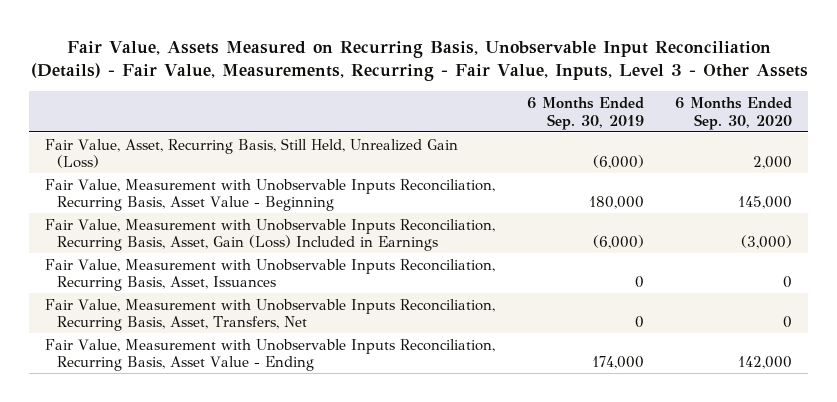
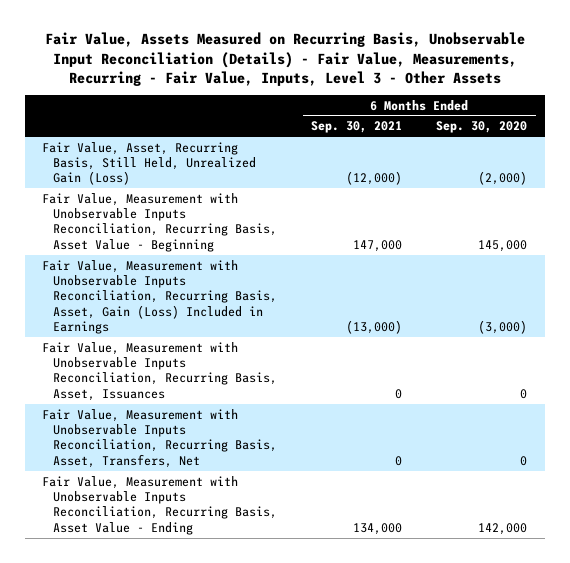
[526,97,644,130] 6 Months Ended Sep. 30, 2019 -> none
none -> [311,121,403,134] Sep. 30, 2021
[752,156,792,170] 2,000 -> [478,171,528,186] (2,000)

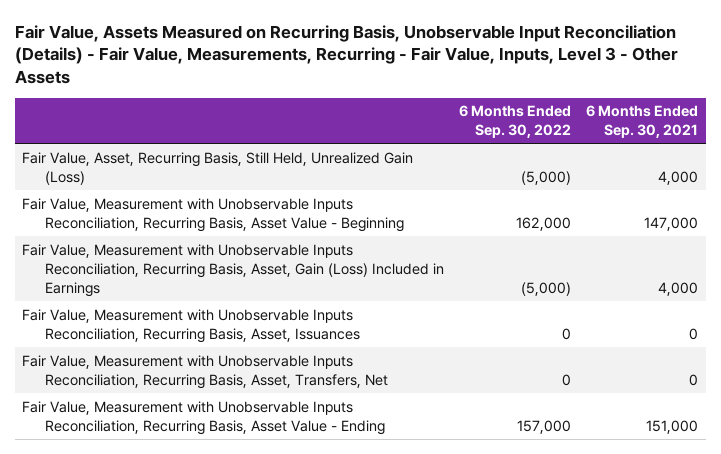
[436,121,528,134] Sep. 30, 2020 -> none
none -> [459,105,572,139] 6 Months Ended Sep. 30, 2022
[346,171,403,186] (12,000) -> [658,170,699,185] 4,000
[346,320,403,335] (13,000) -> [658,281,699,296] 4,000
[353,522,403,535] 134,000 -> [646,419,699,434] 151,000

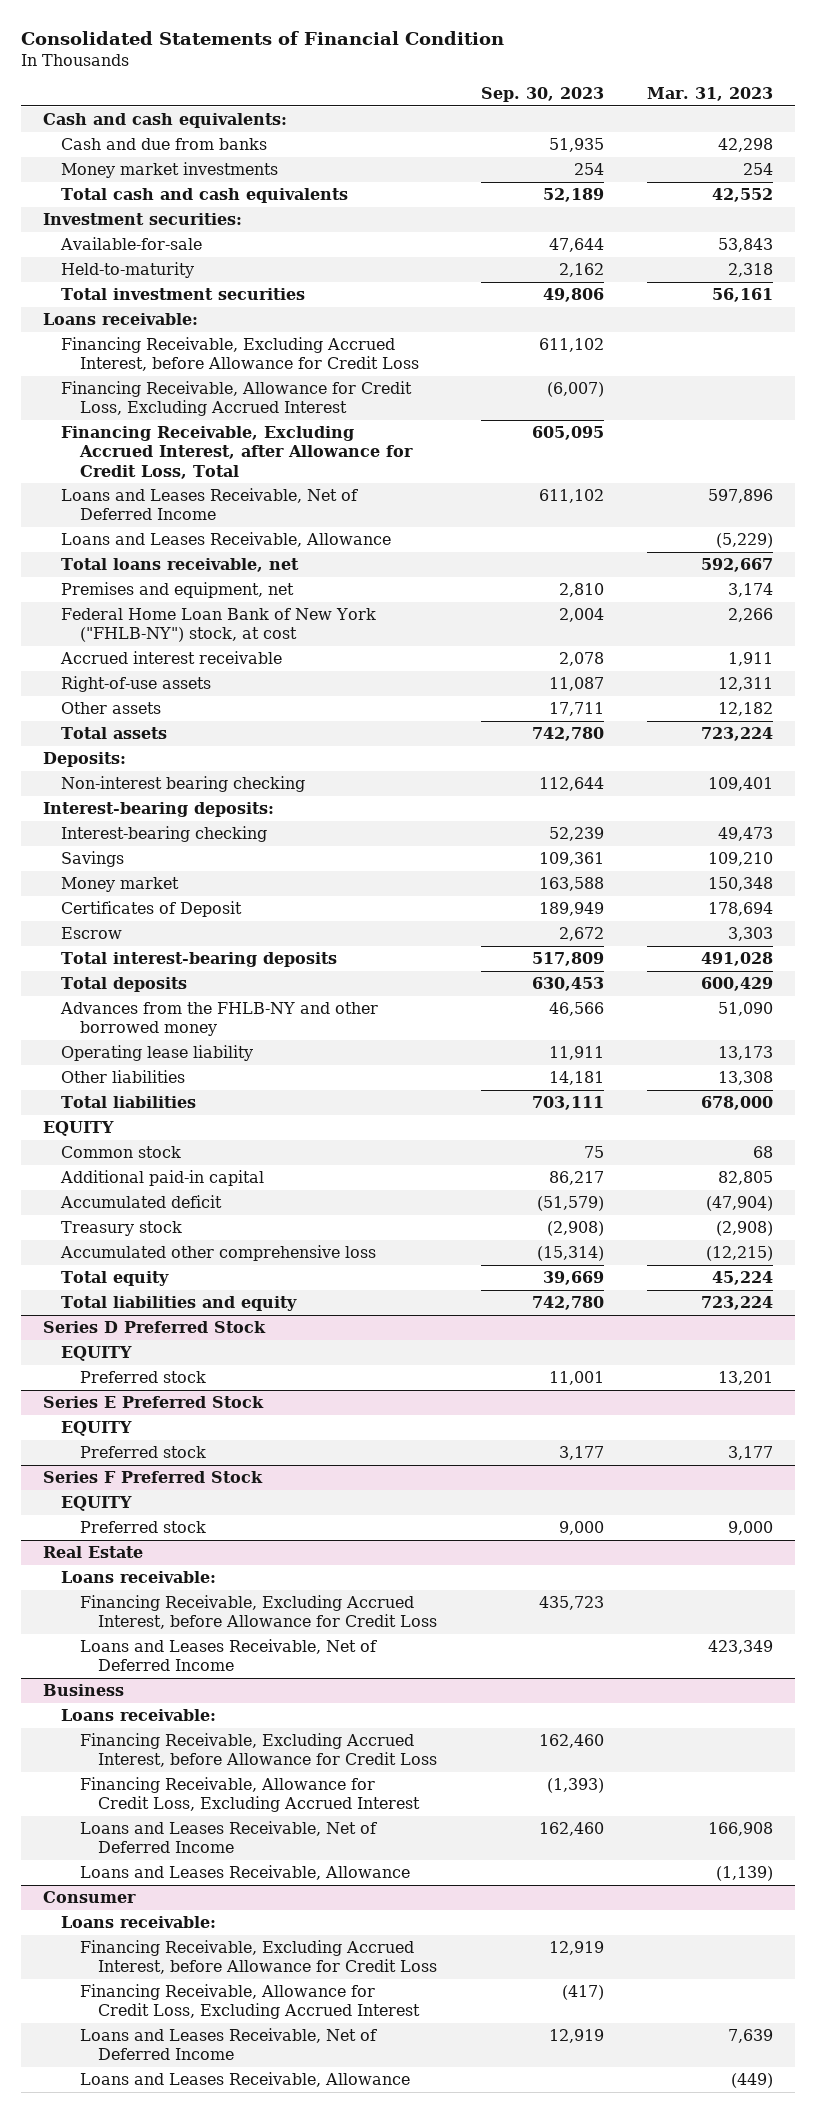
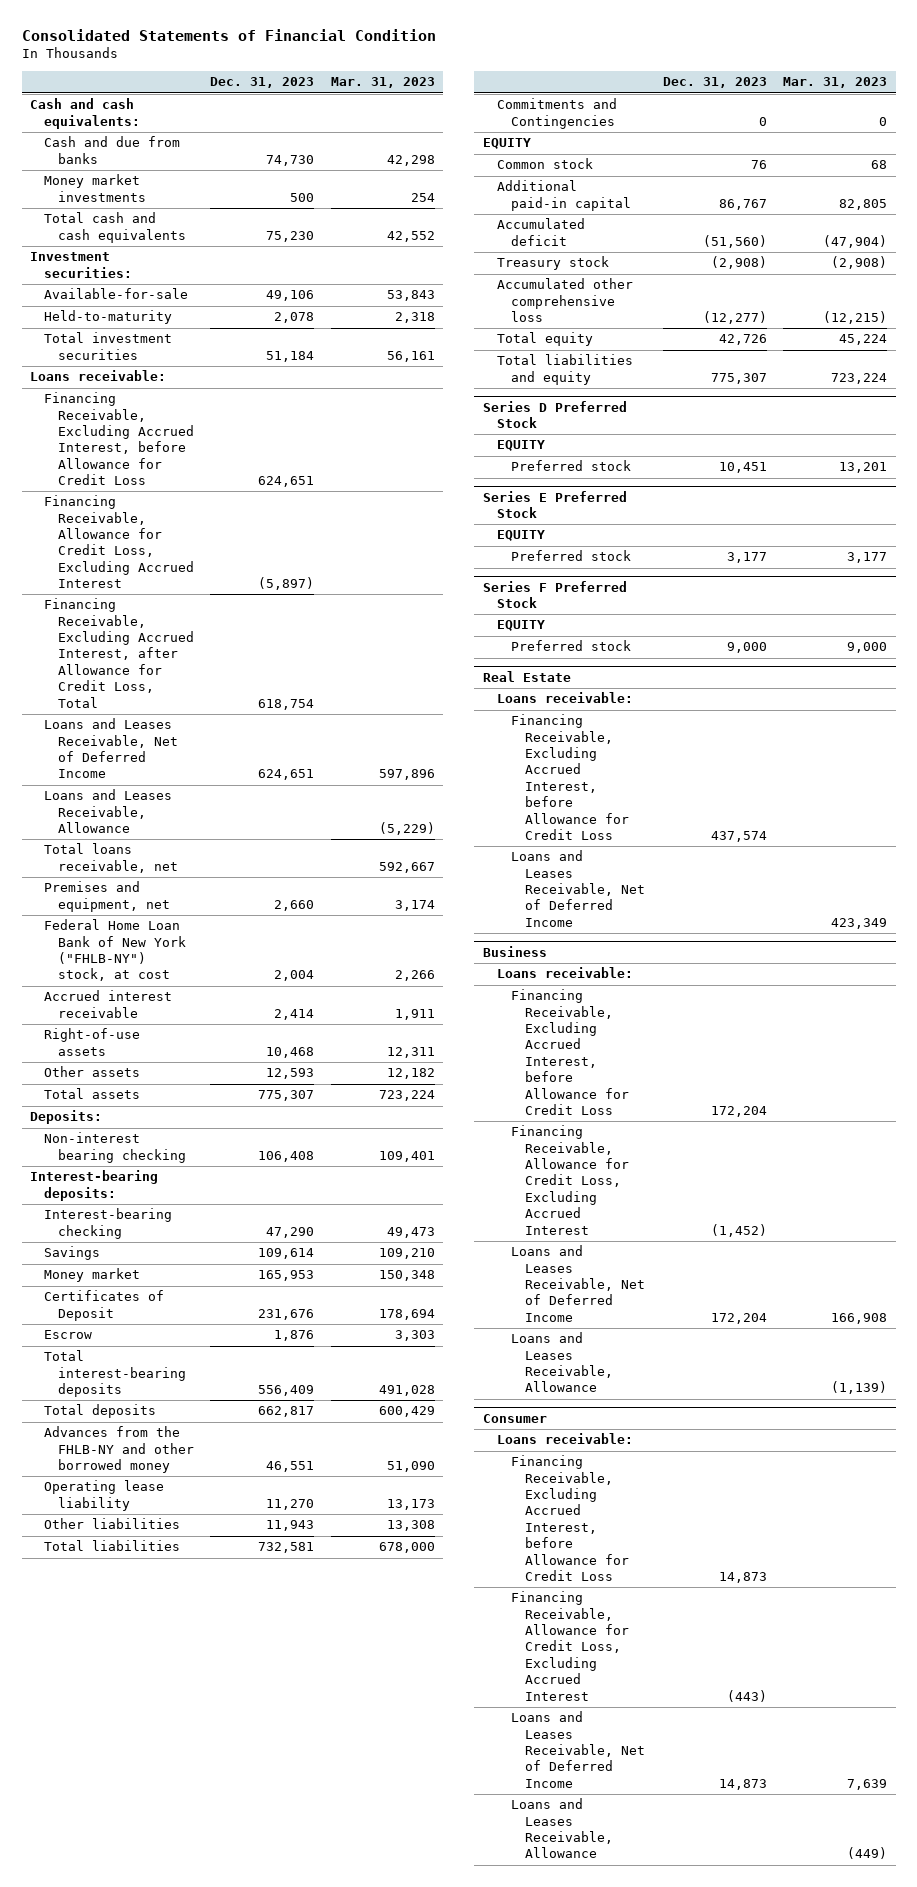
[480,86,604,102] Sep. 30, 2023 -> none
none -> [210,77,315,89] Dec. 31, 2023
none -> [496,98,617,129] Commitments and Contingencies

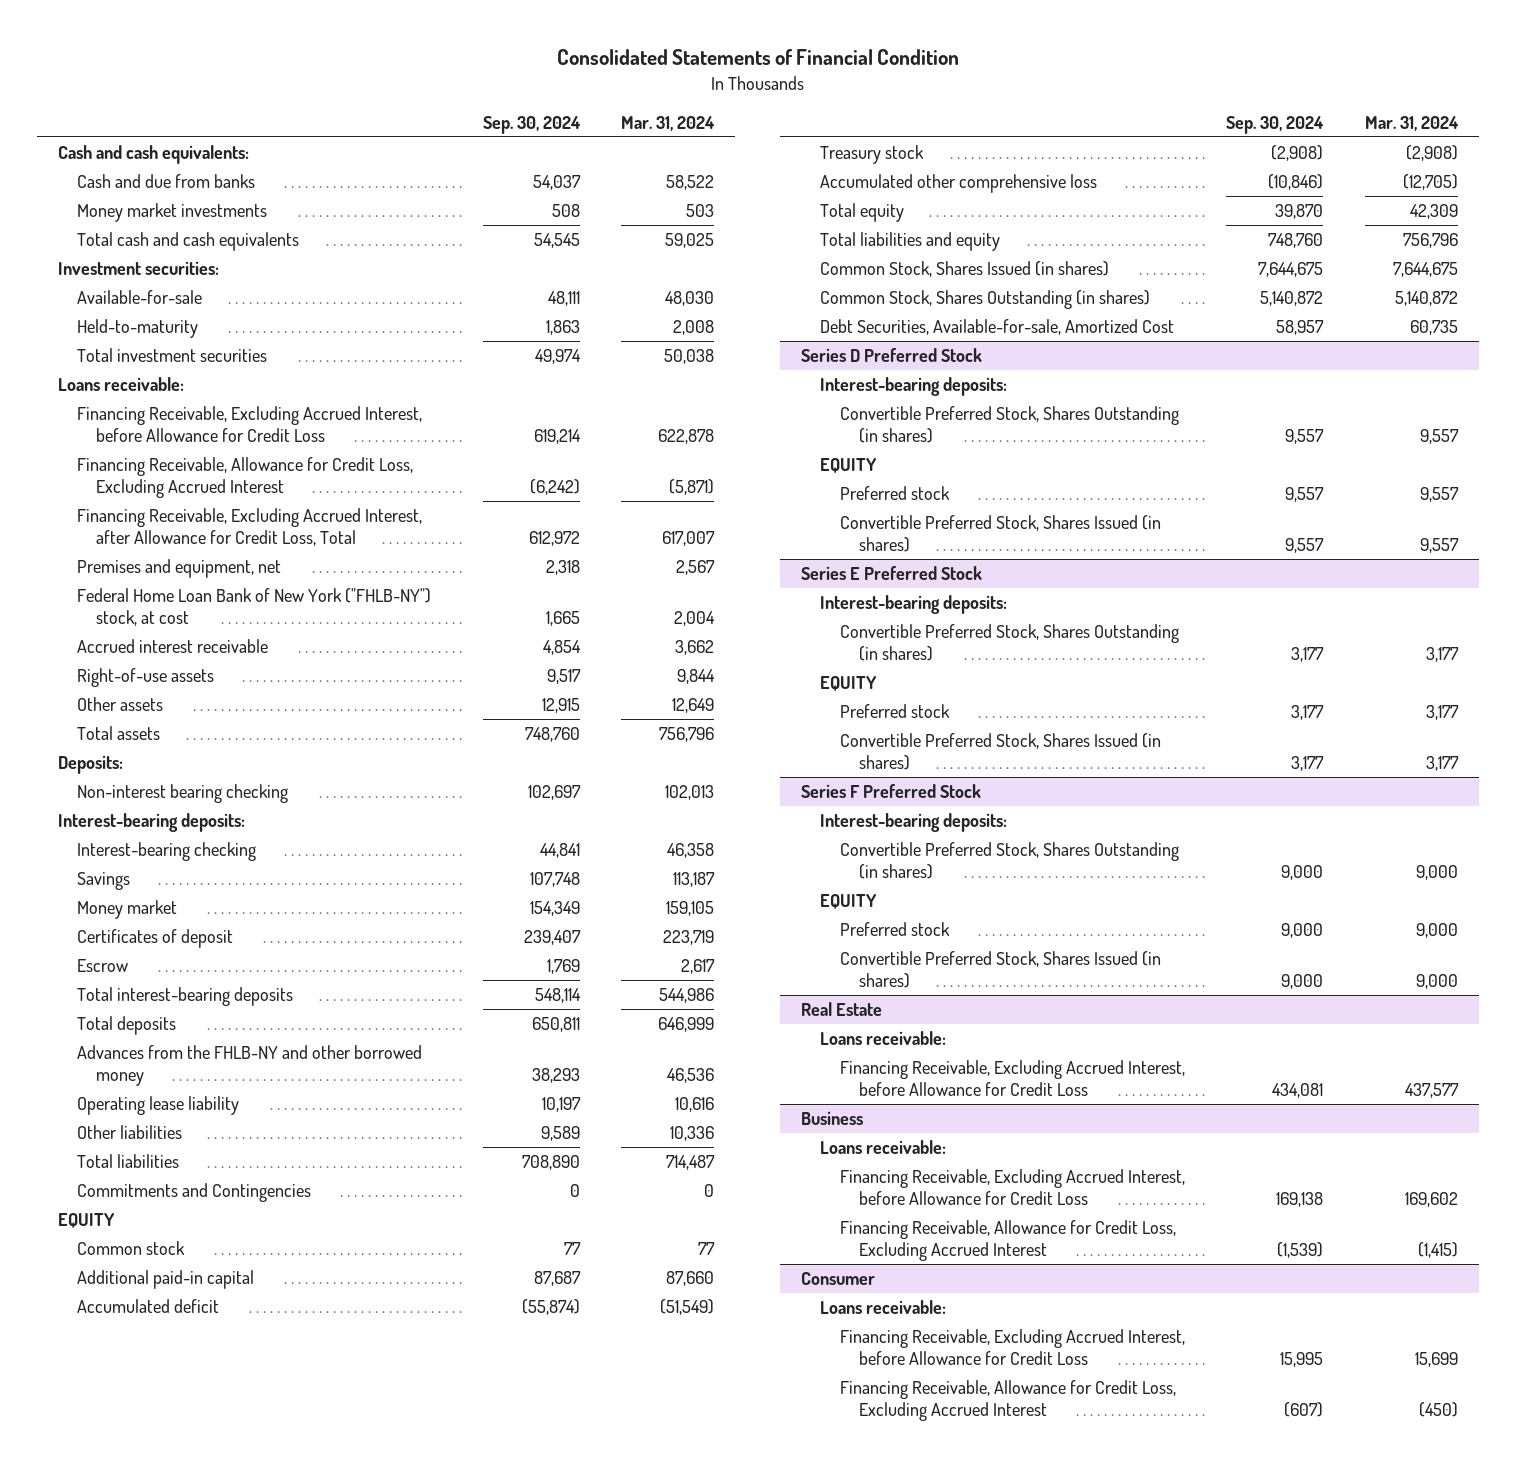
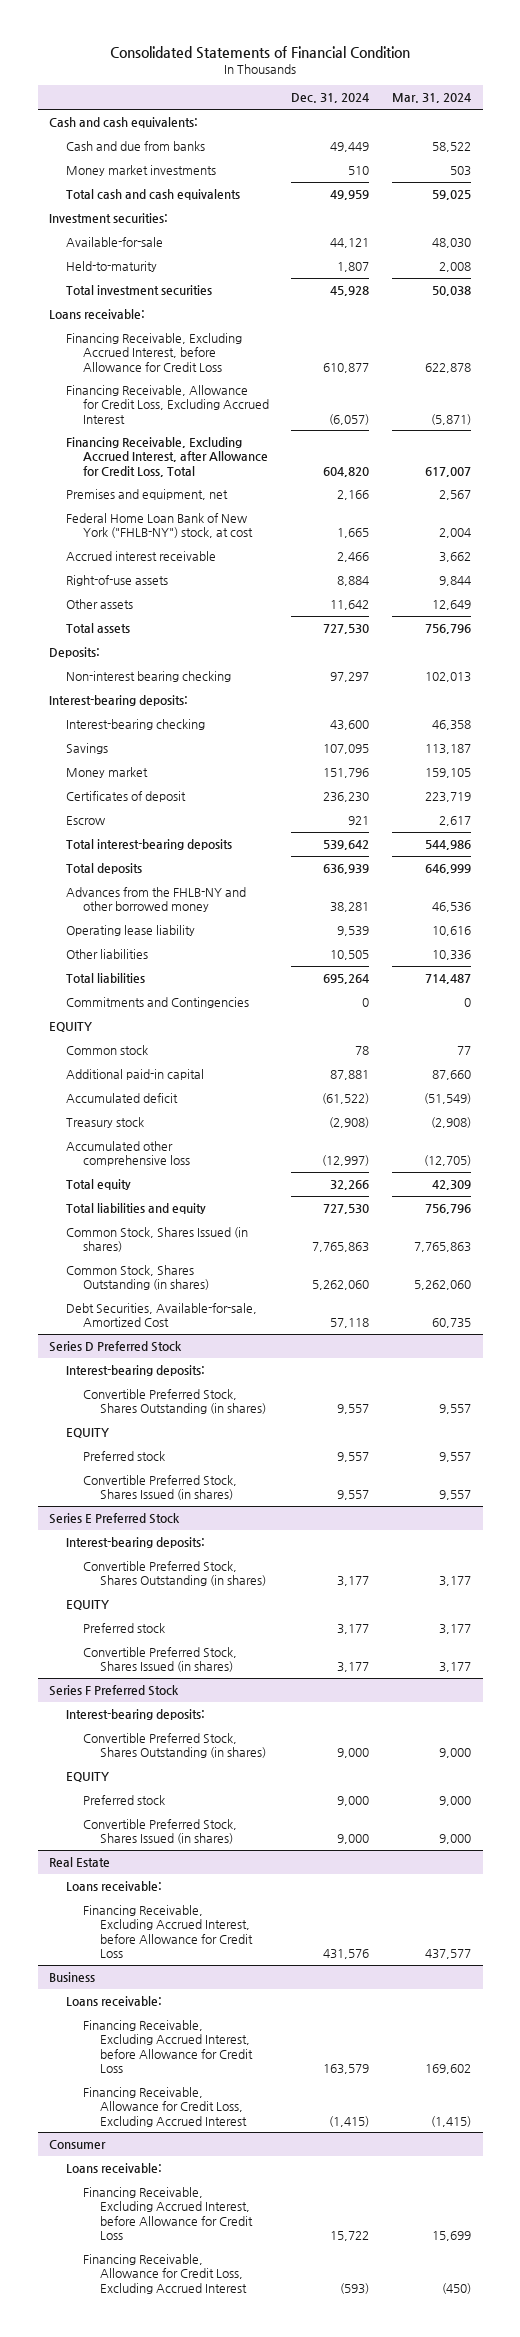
[482,115,581,134] Sep. 30, 2024 -> none
none -> [291,93,370,104] Dec. 31, 2024
[1392,262,1458,278] 7,644,675 -> [414,1242,472,1253] 7,765,863
[1394,291,1458,307] 5,140,872 -> [414,1280,472,1291] 5,262,060

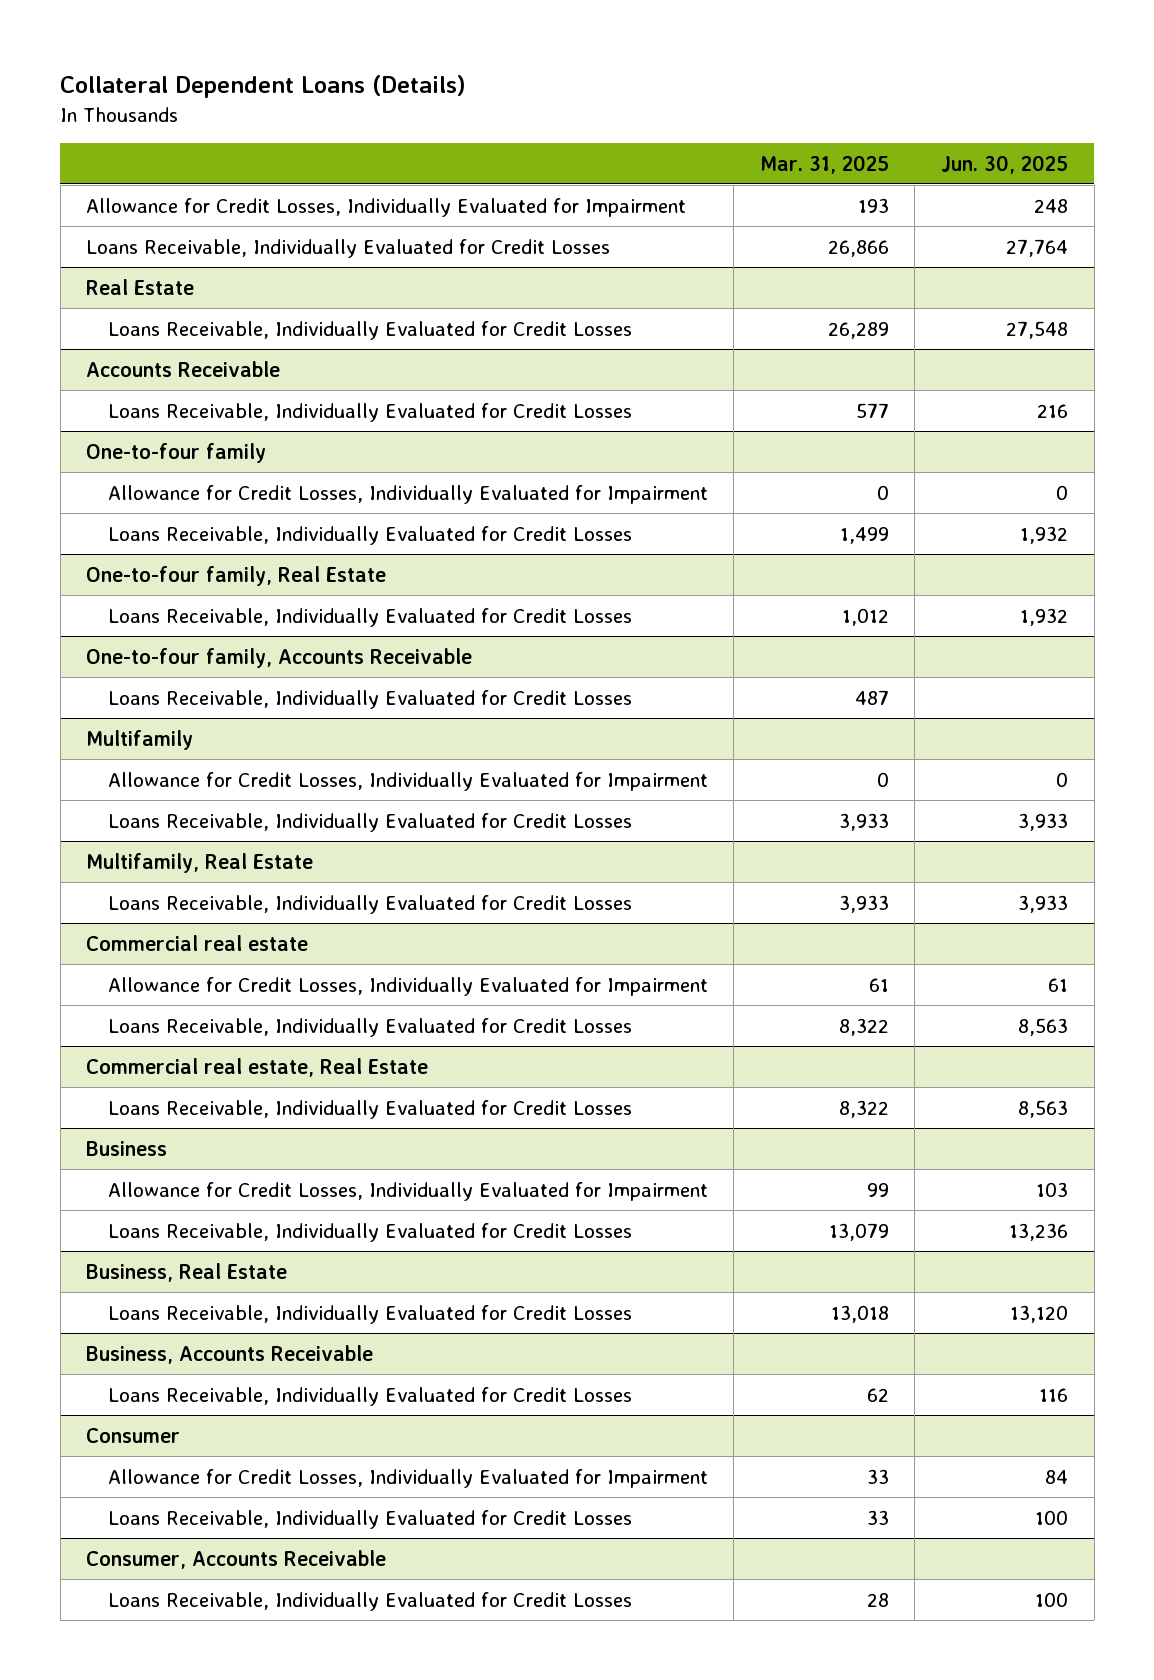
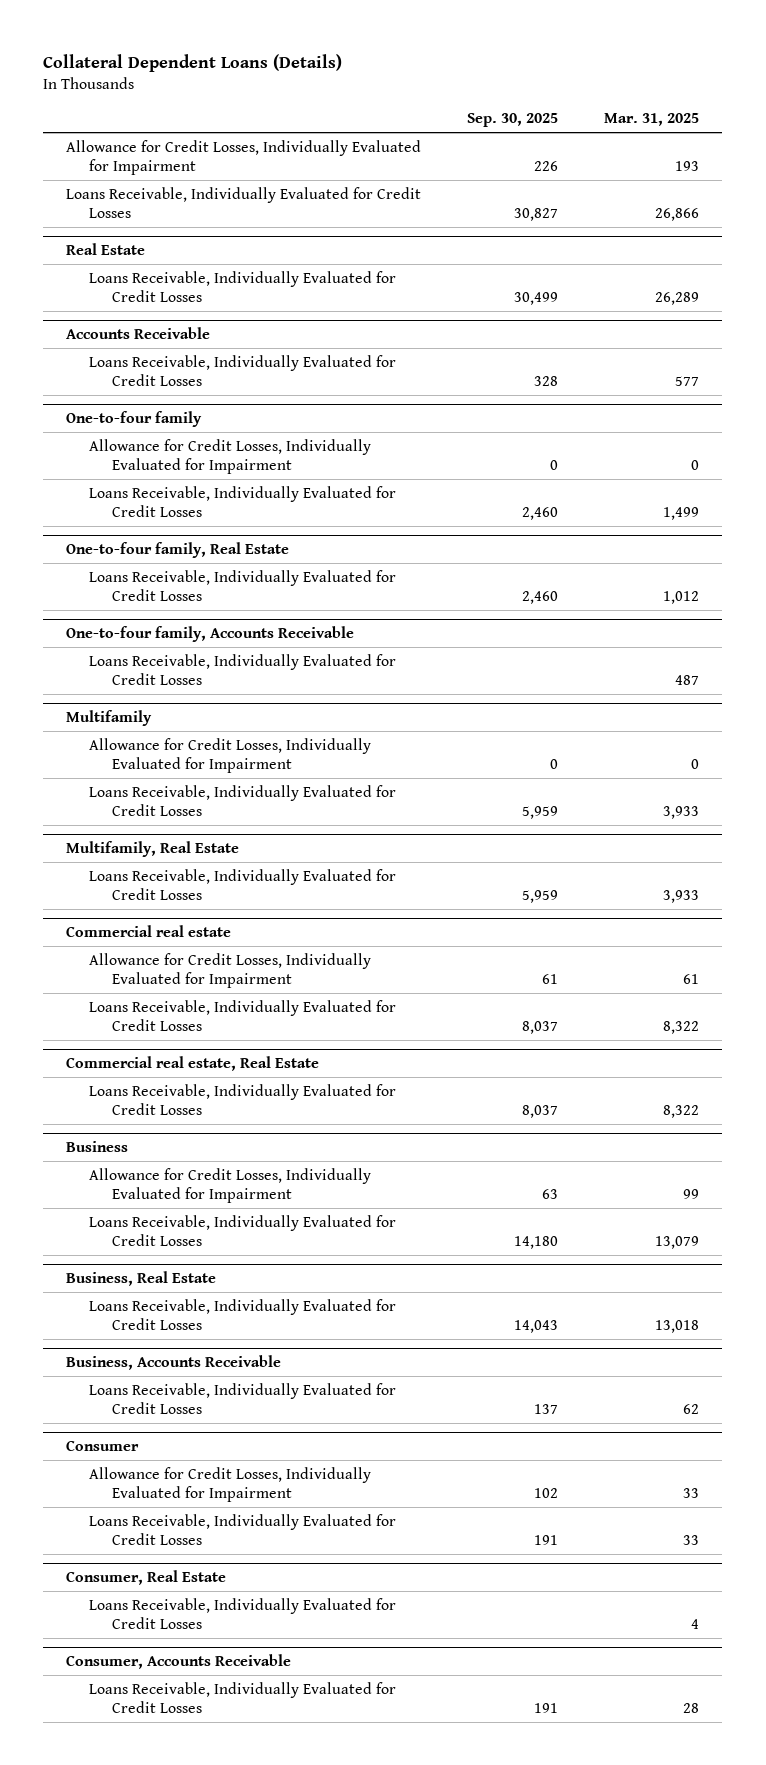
[941,154,1069,174] Jun. 30, 2025 -> none
none -> [467,113,559,128] Sep. 30, 2025
none -> [66,1570,227,1586] Consumer, Real Estate
none -> [89,1597,397,1629] Loans Receivable, Individually Evaluated for Credit Losses

